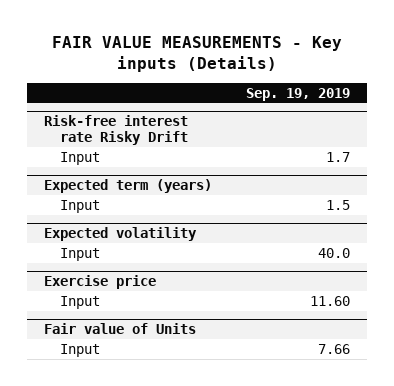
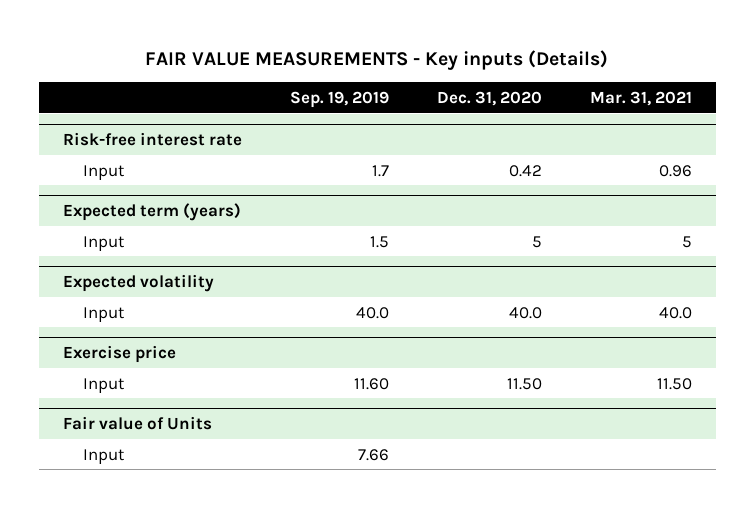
none -> [436,91,542,107] Dec. 31, 2020
none -> [589,91,692,107] Mar. 31, 2021
[43,114,189,146] Risk-free interest rate Risky Drift -> [62,131,242,146] Risk-free interest rate

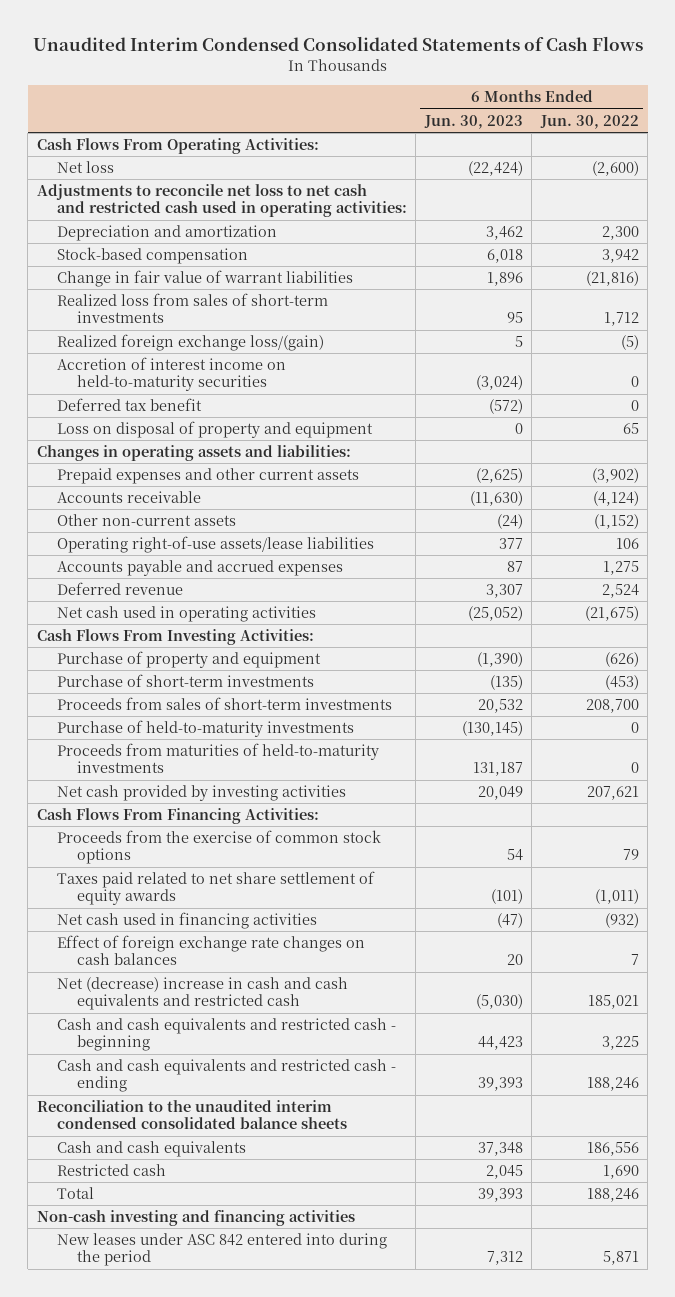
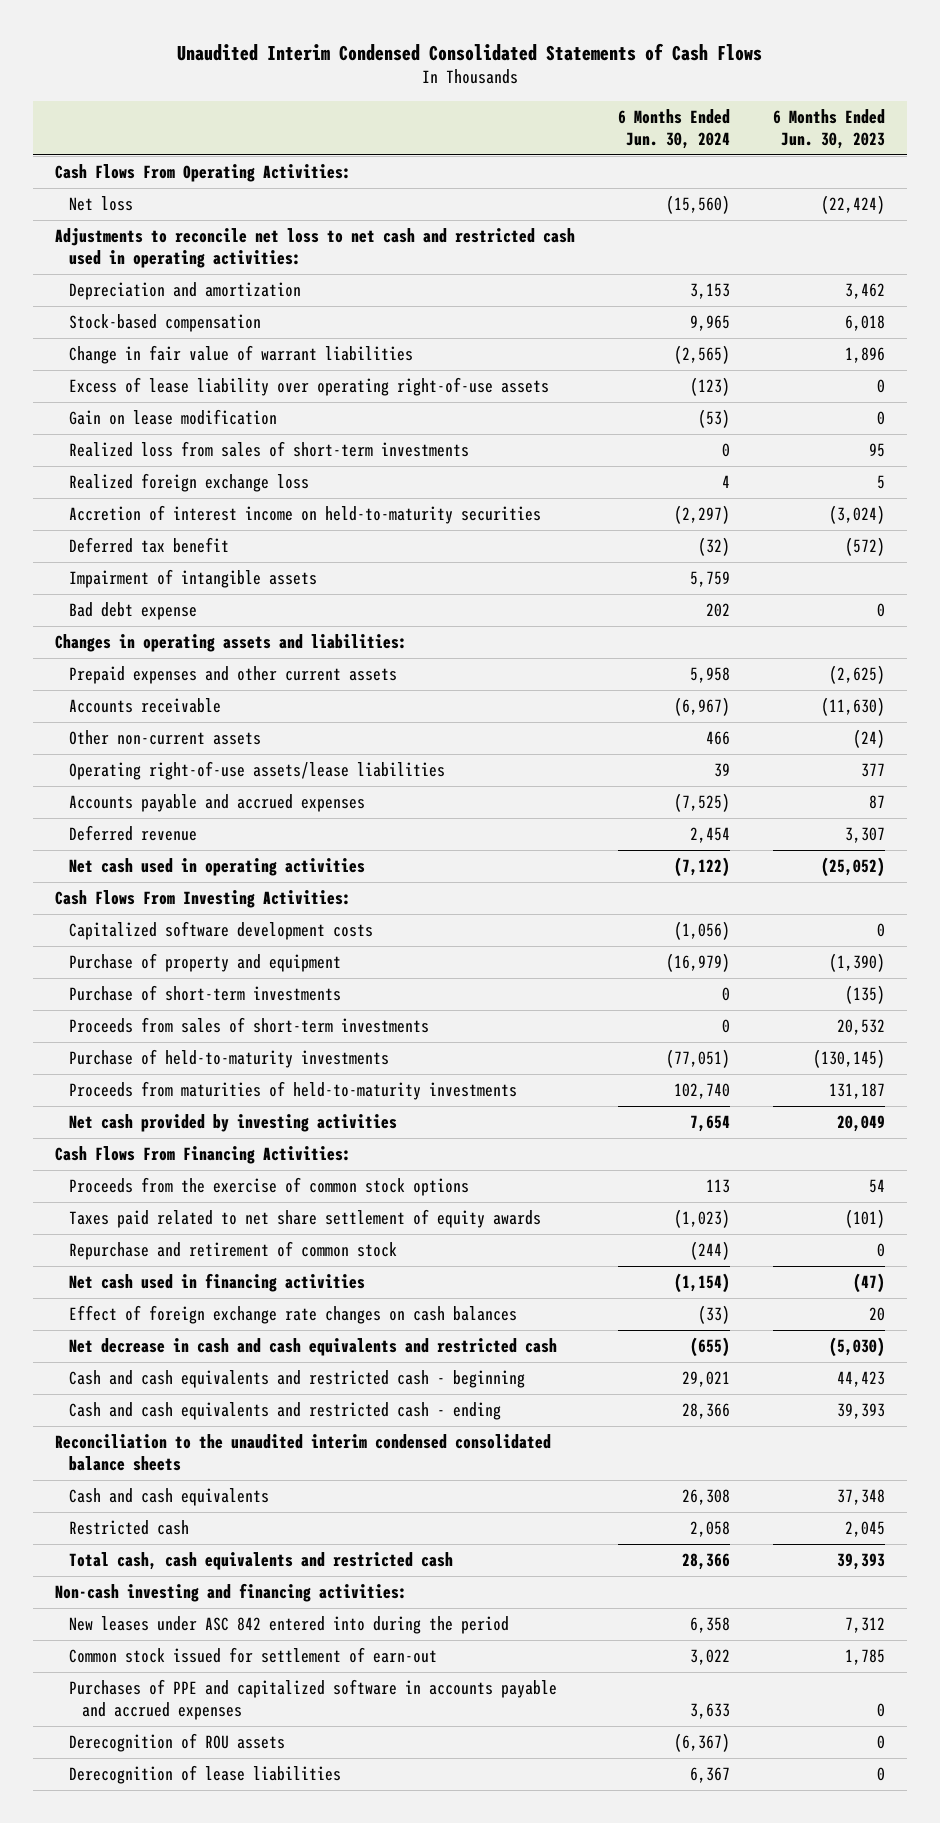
[539,114,639,129] Jun. 30, 2022 -> none
none -> [618,108,731,149] 6 Months Ended Jun. 30, 2024
none -> [68,377,549,397] Excess of lease liability over operating right-of-use assets
none -> [68,409,277,426] Gain on lease modification
[56,334,324,352] Realized foreign exchange loss/(gain) -> [68,473,309,493] Realized foreign exchange loss
[56,421,373,439] Loss on disposal of property and equipment -> none
none -> [68,569,317,589] Impairment of intangible assets
none -> [68,602,197,621] Bad debt expense
none -> [68,921,373,941] Capitalized software development costs
none -> [68,1241,397,1261] Repurchase and retirement of common stock
[56,977,348,1011] Net (decrease) increase in cash and cash equivalents and restricted cash -> [68,1338,557,1357] Net decrease in cash and cash equivalents and restricted cash
[56,1187,94,1200] Total -> [68,1552,453,1571] Total cash, cash equivalents and restricted cash
[36,1210,355,1227] Non-cash investing and financing activities -> [54,1583,407,1603] Non-cash investing and financing activities:
none -> [68,1647,437,1664] Common stock issued for settlement of earn-out
none -> [68,1679,557,1720] Purchases of PPE and capitalized software in accounts payable and accrued expenses
none -> [68,1733,285,1753] Derecognition of ROU assets
none -> [68,1765,341,1785] Derecognition of lease liabilities

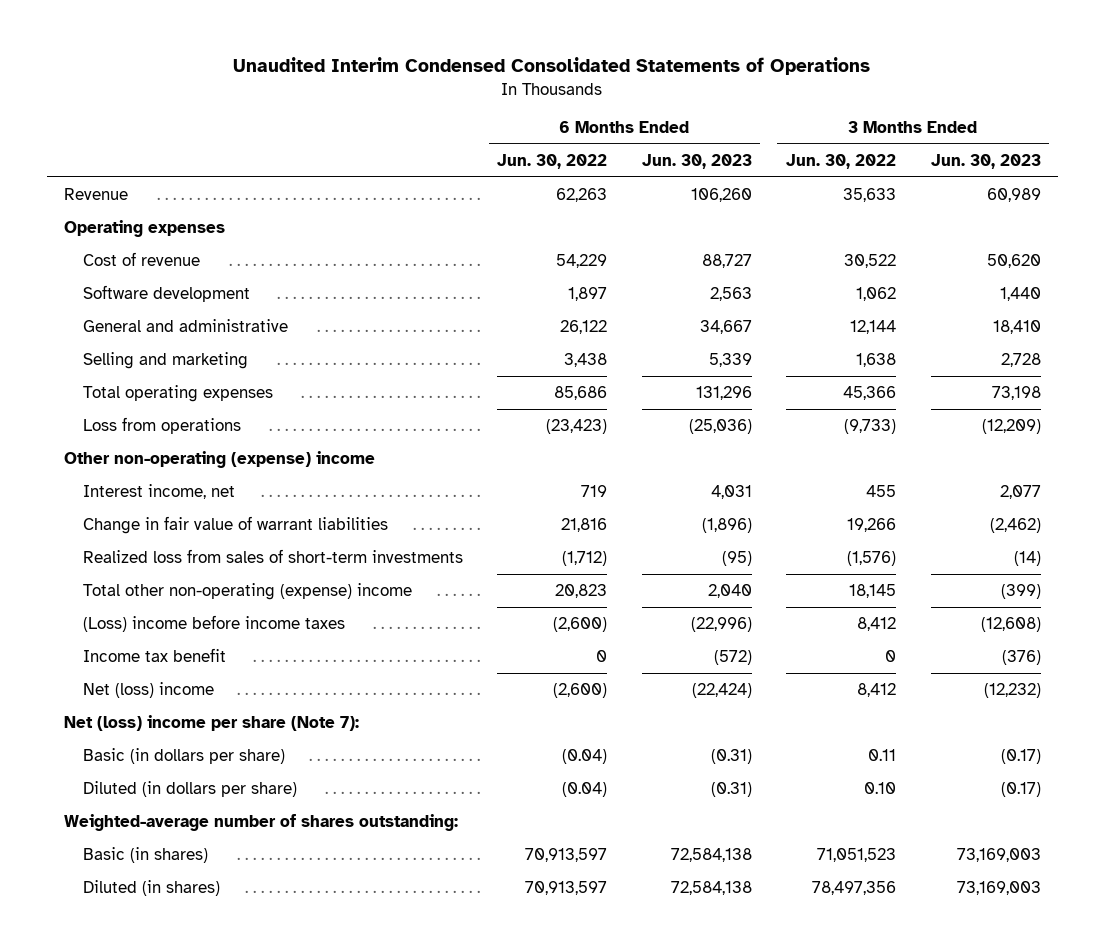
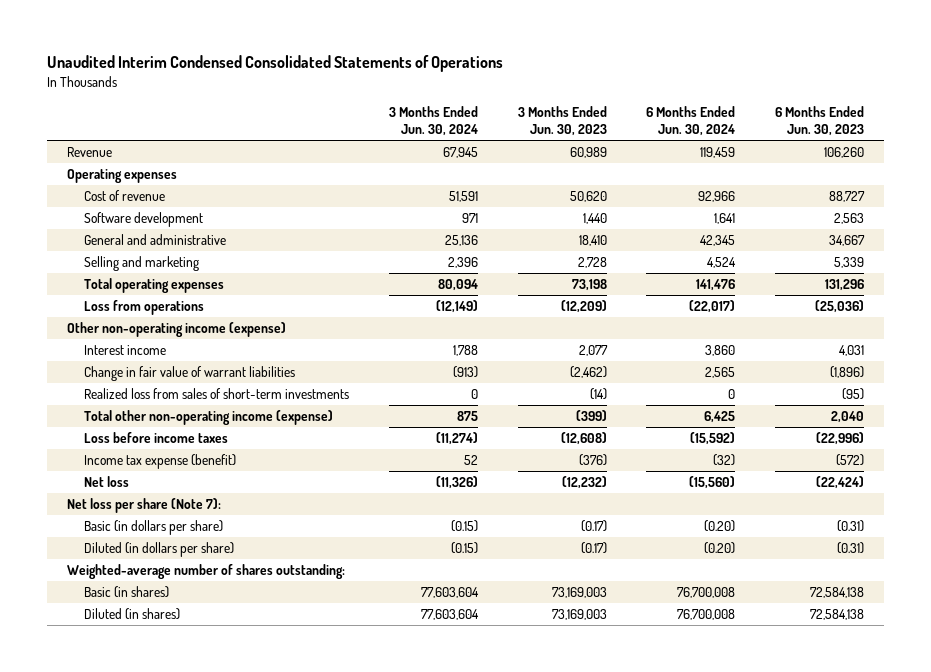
[497,153,608,169] Jun. 30, 2022 -> none
[786,153,897,169] Jun. 30, 2022 -> none
none -> [388,105,478,137] 3 Months Ended Jun. 30, 2024
none -> [646,105,736,137] 6 Months Ended Jun. 30, 2024
[63,451,375,469] Other non-operating (expense) income -> [66,322,286,338] Other non-operating income (expense)
[82,484,235,500] Interest income, net -> [84,345,167,356] Interest income
[82,583,412,601] Total other non-operating (expense) income -> [84,410,334,426] Total other non-operating income (expense)
[82,615,345,633] (Loss) income before income taxes -> [84,432,229,444] Loss before income taxes
[82,648,226,663] Income tax benefit -> [84,454,237,470] Income tax expense (benefit)
[82,682,214,699] Net (loss) income -> [84,476,130,488] Net loss
[63,715,359,732] Net (loss) income per share (Note 7): -> [66,498,221,514] Net loss per share (Note 7):

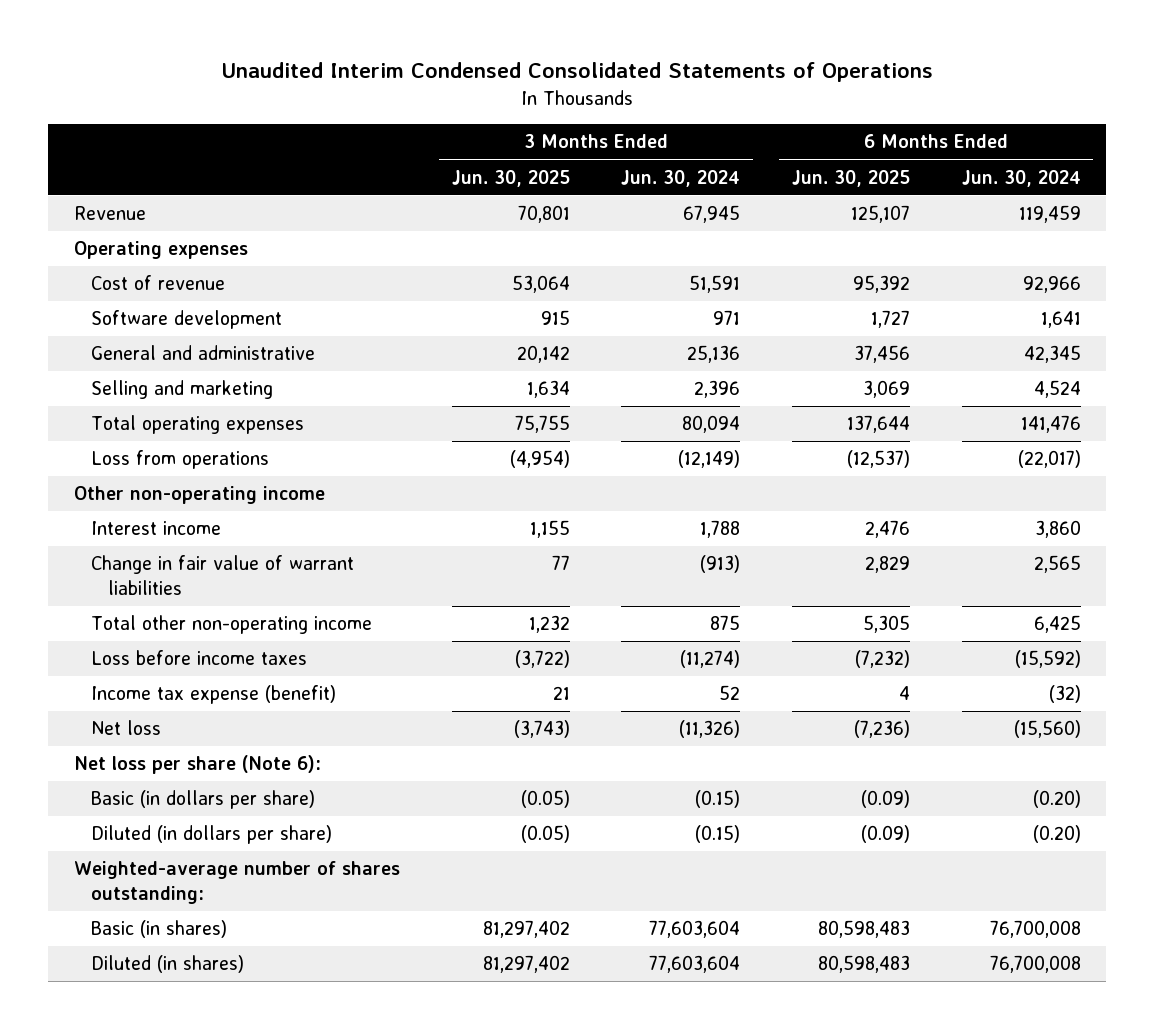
[517,105,607,137] 3 Months Ended Jun. 30, 2023 -> none
[775,105,865,137] 6 Months Ended Jun. 30, 2023 -> none
none -> [451,169,570,187] Jun. 30, 2025
none -> [791,169,910,187] Jun. 30, 2025
[66,322,286,338] Other non-operating income (expense) -> [74,486,326,505] Other non-operating income
[84,388,350,400] Realized loss from sales of short-term investments -> none
[84,410,334,426] Total other non-operating income (expense) -> [91,615,373,635] Total other non-operating income
[66,498,221,514] Net loss per share (Note 7): -> [74,755,322,775] Net loss per share (Note 6):

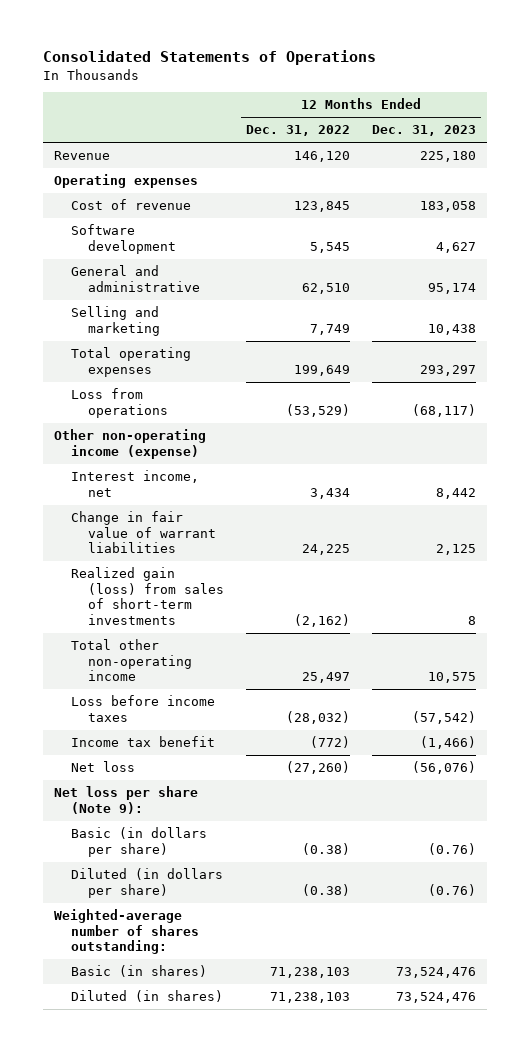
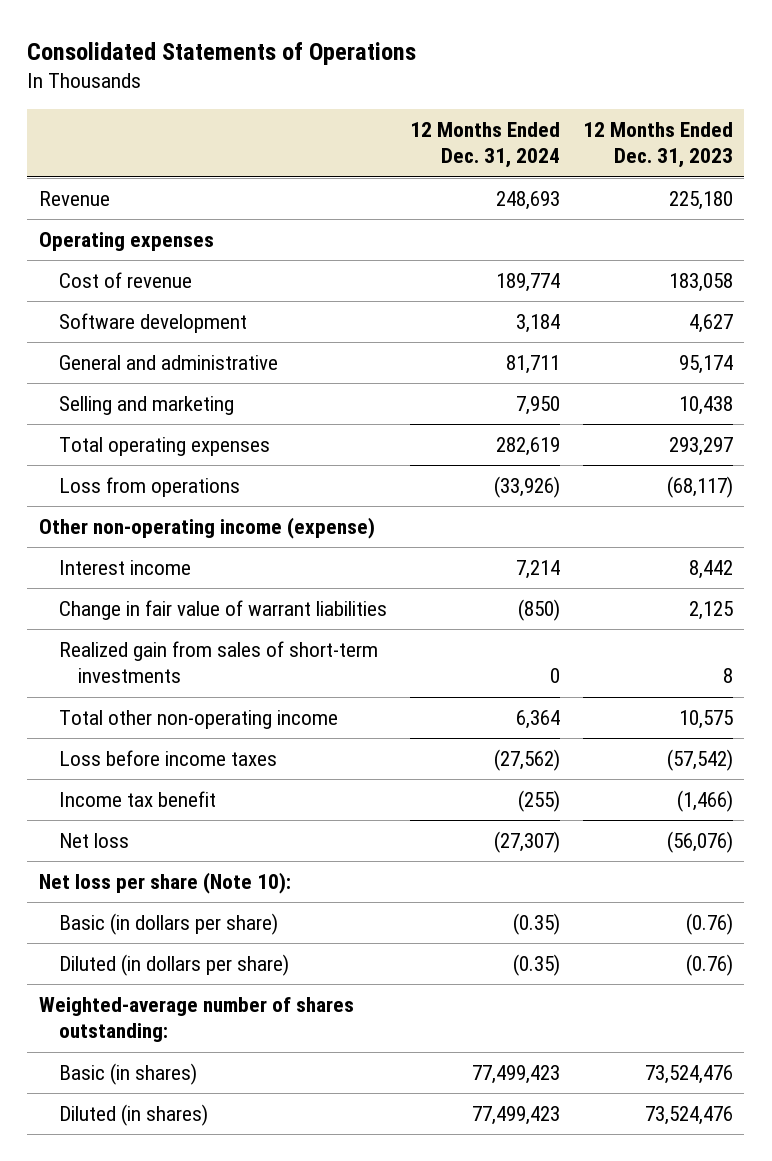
[245,125,350,137] Dec. 31, 2022 -> none
none -> [409,122,560,169] 12 Months Ended Dec. 31, 2024
[70,470,199,497] Interest income, net -> [58,560,191,576] Interest income
[70,567,225,626] Realized gain (loss) from sales of short-term investments -> [58,641,378,684] Realized gain from sales of short-term investments
[53,786,198,814] Net loss per share (Note 9): -> [38,872,291,895] Net loss per share (Note 10):

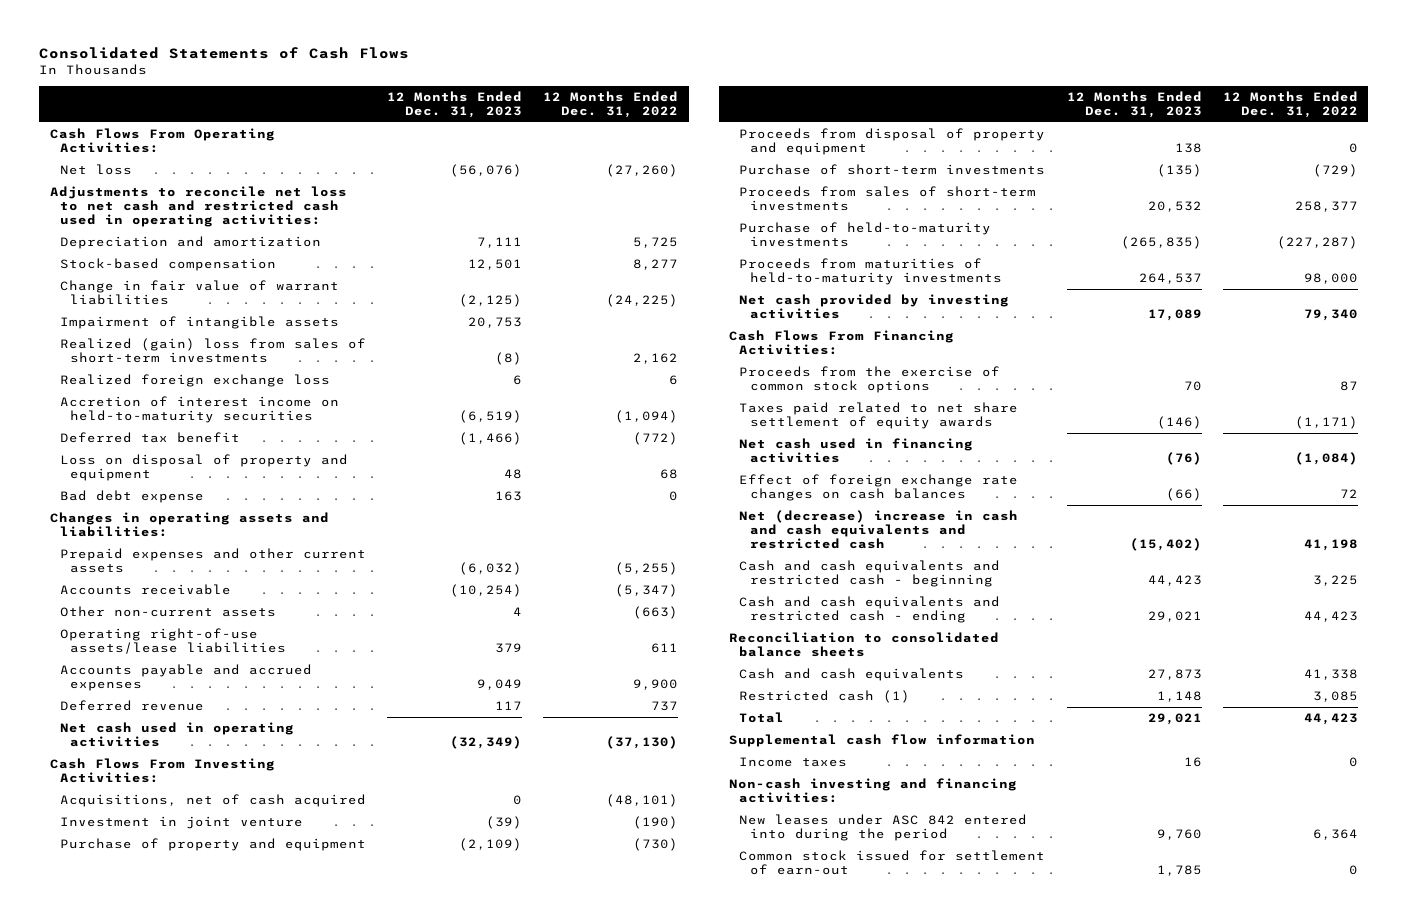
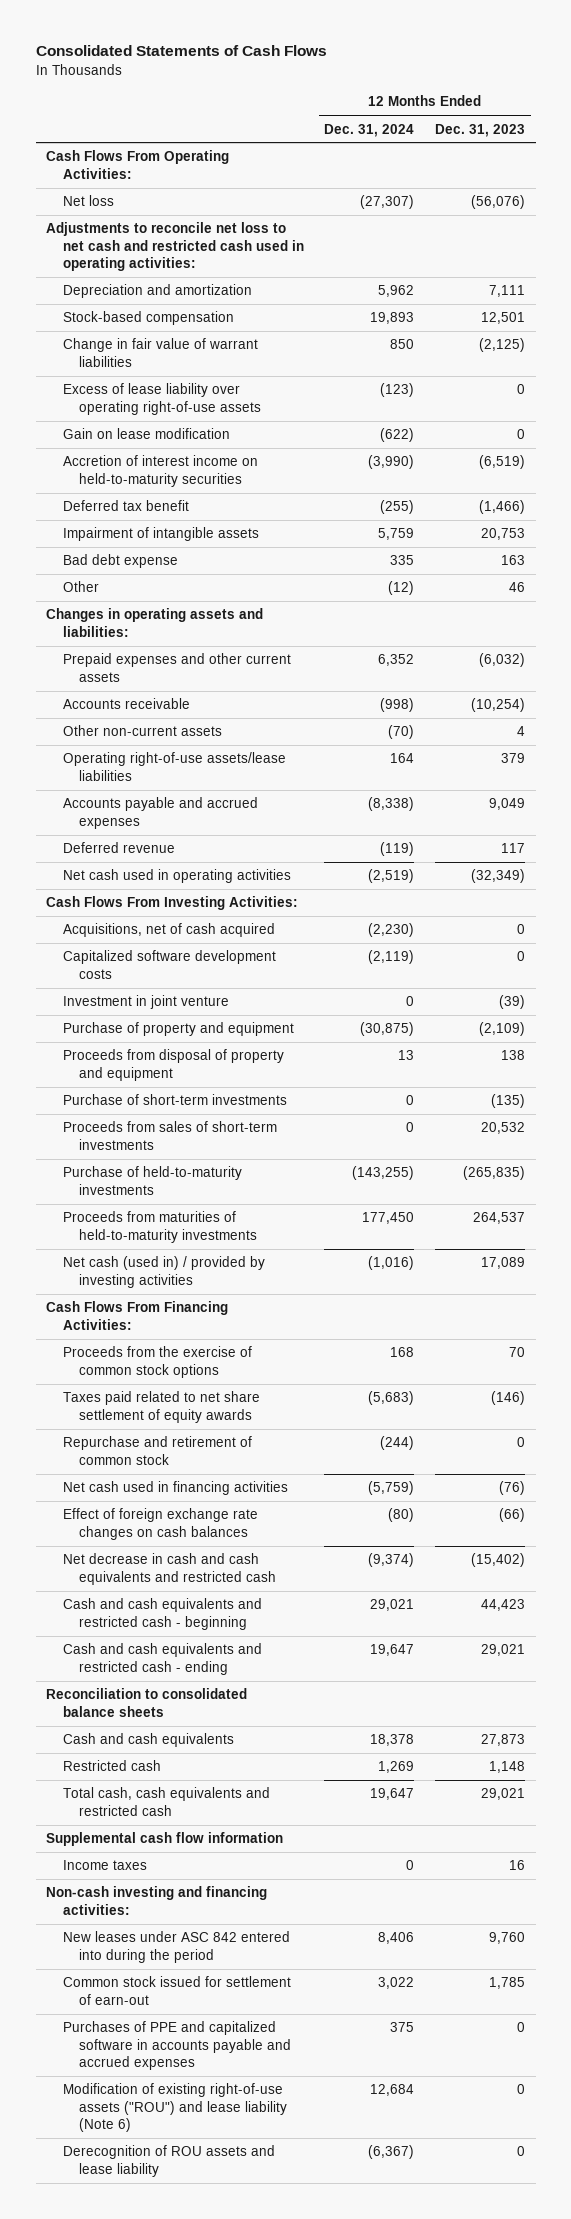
[543,90,679,118] 12 Months Ended Dec. 31, 2022 -> none
none -> [324,123,415,137] Dec. 31, 2024
[60,338,367,364] Realized (gain) loss from sales of short-term investments -> none
[60,374,331,388] Realized foreign exchange loss -> none
none -> [62,383,262,415] Excess of lease liability over operating right-of-use assets
none -> [62,428,230,440] Gain on lease modification
[60,454,349,482] Loss on disposal of property and equipment -> none
[60,316,340,330] Impairment of intangible assets -> [62,527,259,542] Impairment of intangible assets
none -> [62,581,99,593] Other
none -> [62,950,276,979] Capitalized software development costs
[739,294,1010,320] Net cash provided by investing activities -> [62,1256,265,1288] Net cash (used in) / provided by investing activities
none -> [62,1436,252,1465] Repurchase and retirement of common stock
[739,510,1019,550] Net (decrease) increase in cash and cash equivalents and restricted cash -> [62,1553,277,1585] Net decrease in cash and cash equivalents and restricted cash
[739,690,911,704] Restricted cash (1) -> [62,1760,161,1772] Restricted cash
[739,712,785,724] Total -> [62,1787,270,1816] Total cash, cash equivalents and restricted cash
none -> [62,2021,292,2071] Purchases of PPE and capitalized software in accounts payable and accrued expenses
none -> [62,2083,288,2133] Modification of existing right-of-use assets ("ROU") and lease liability (Note 6)
none -> [62,2145,275,2177] Derecognition of ROU assets and lease liability

